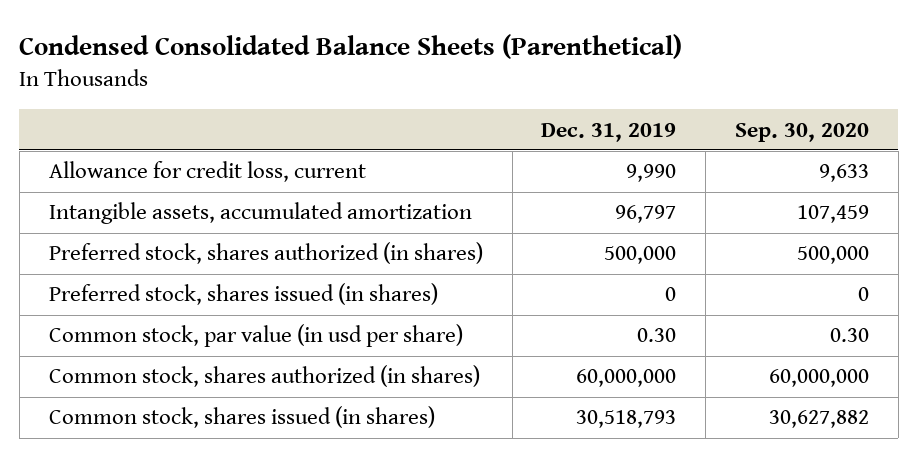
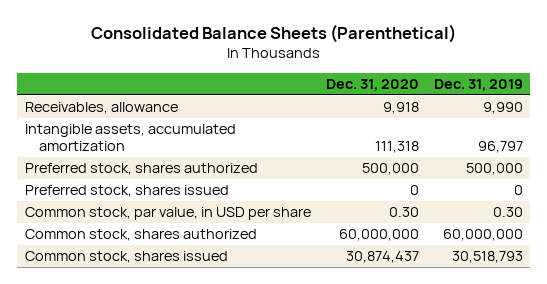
[19,34,683,60] Condensed Consolidated Balance Sheets (Parenthetical) -> [90,24,456,44] Consolidated Balance Sheets (Parenthetical)
[735,122,870,142] Sep. 30, 2020 -> none
none -> [325,78,419,91] Dec. 31, 2020
[48,161,366,183] Allowance for credit loss, current -> [24,102,178,115] Receivables, allowance
[48,242,483,265] Preferred stock, shares authorized (in shares) -> [24,163,258,176] Preferred stock, shares authorized
[48,283,438,306] Preferred stock, shares issued (in shares) -> [24,185,229,198] Preferred stock, shares issued
[48,324,463,348] Common stock, par value (in usd per share) -> [24,207,311,221] Common stock, par value, in USD per share
[48,365,480,388] Common stock, shares authorized (in shares) -> [24,229,257,242] Common stock, shares authorized
[48,406,435,429] Common stock, shares issued (in shares) -> [24,251,228,264] Common stock, shares issued

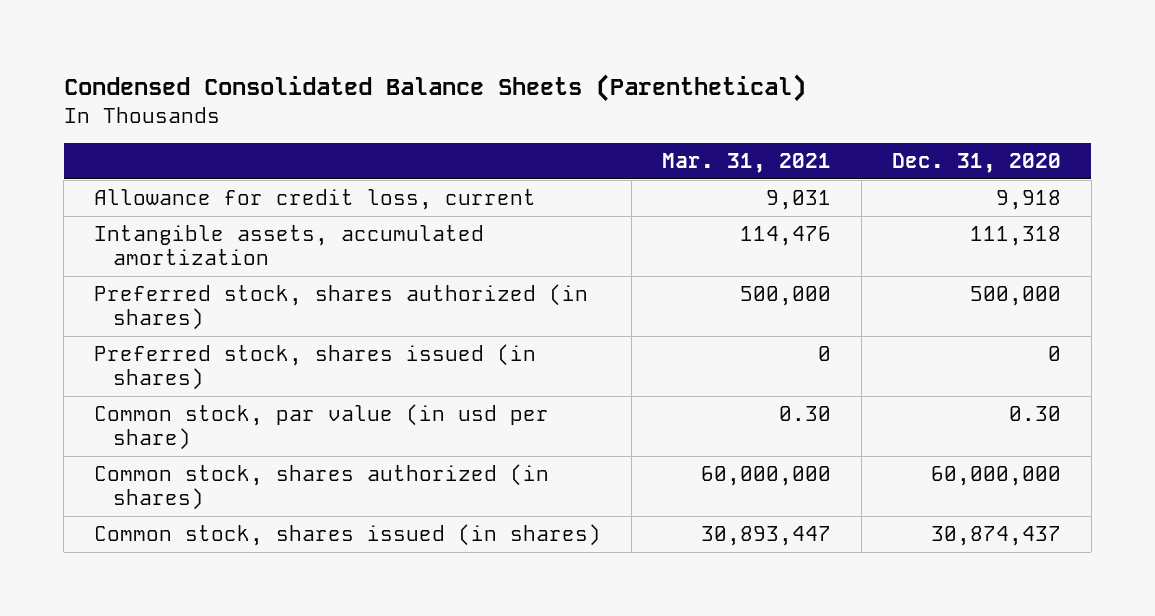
[90,24,456,44] Consolidated Balance Sheets (Parenthetical) -> [63,74,806,103] Condensed Consolidated Balance Sheets (Parenthetical)
[433,78,523,91] Dec. 31, 2019 -> none
none -> [661,152,831,173] Mar. 31, 2021
[24,102,178,115] Receivables, allowance -> [94,189,537,211] Allowance for credit loss, current
[24,163,258,176] Preferred stock, shares authorized -> [94,284,589,330] Preferred stock, shares authorized (in shares)
[24,185,229,198] Preferred stock, shares issued -> [94,344,537,390] Preferred stock, shares issued (in shares)
[24,207,311,221] Common stock, par value, in USD per share -> [94,404,550,450] Common stock, par value (in usd per share)
[24,229,257,242] Common stock, shares authorized -> [94,464,550,510] Common stock, shares authorized (in shares)
[24,251,228,264] Common stock, shares issued -> [94,524,602,547] Common stock, shares issued (in shares)

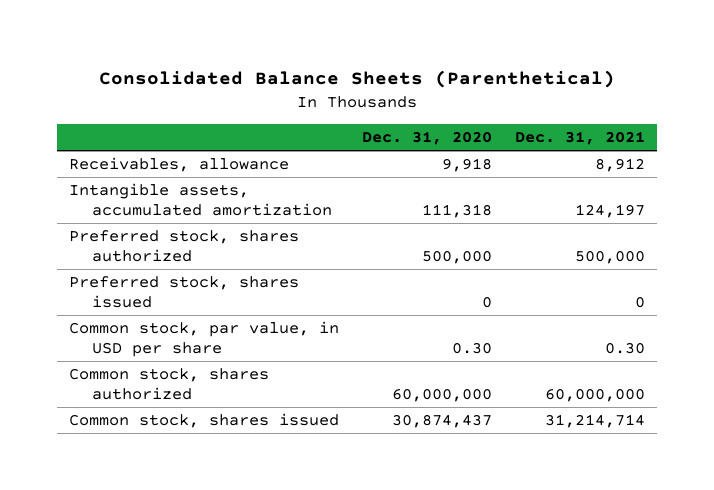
[63,74,806,103] Condensed Consolidated Balance Sheets (Parenthetical) -> [99,69,616,88] Consolidated Balance Sheets (Parenthetical)
[661,152,831,173] Mar. 31, 2021 -> none
none -> [515,131,646,146] Dec. 31, 2021
[94,189,537,211] Allowance for credit loss, current -> [68,157,289,173] Receivables, allowance
[94,284,589,330] Preferred stock, shares authorized (in shares) -> [68,230,299,263] Preferred stock, shares authorized
[94,344,537,390] Preferred stock, shares issued (in shares) -> [68,276,299,309] Preferred stock, shares issued
[94,404,550,450] Common stock, par value (in usd per share) -> [68,321,339,358] Common stock, par value, in USD per share
[94,464,550,510] Common stock, shares authorized (in shares) -> [68,368,269,401] Common stock, shares authorized
[94,524,602,547] Common stock, shares issued (in shares) -> [68,413,339,429] Common stock, shares issued

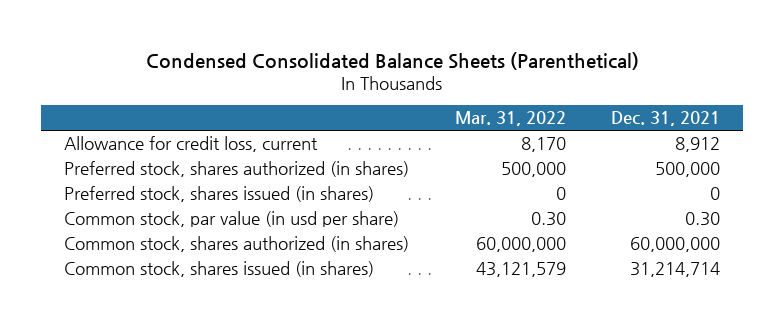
[99,69,616,88] Consolidated Balance Sheets (Parenthetical) -> [146,51,640,70] Condensed Consolidated Balance Sheets (Parenthetical)
[362,131,493,146] Dec. 31, 2020 -> none
none -> [454,111,566,127] Mar. 31, 2022
[68,183,332,217] Intangible assets, accumulated amortization -> none
[68,157,289,173] Receivables, allowance -> [64,136,319,153] Allowance for credit loss, current
[68,230,299,263] Preferred stock, shares authorized -> [64,161,410,178] Preferred stock, shares authorized (in shares)
[68,276,299,309] Preferred stock, shares issued -> [64,186,375,203] Preferred stock, shares issued (in shares)
[68,321,339,358] Common stock, par value, in USD per share -> [64,211,400,228] Common stock, par value (in usd per share)
[68,368,269,401] Common stock, shares authorized -> [64,236,410,253] Common stock, shares authorized (in shares)
[68,413,339,429] Common stock, shares issued -> [64,261,375,278] Common stock, shares issued (in shares)

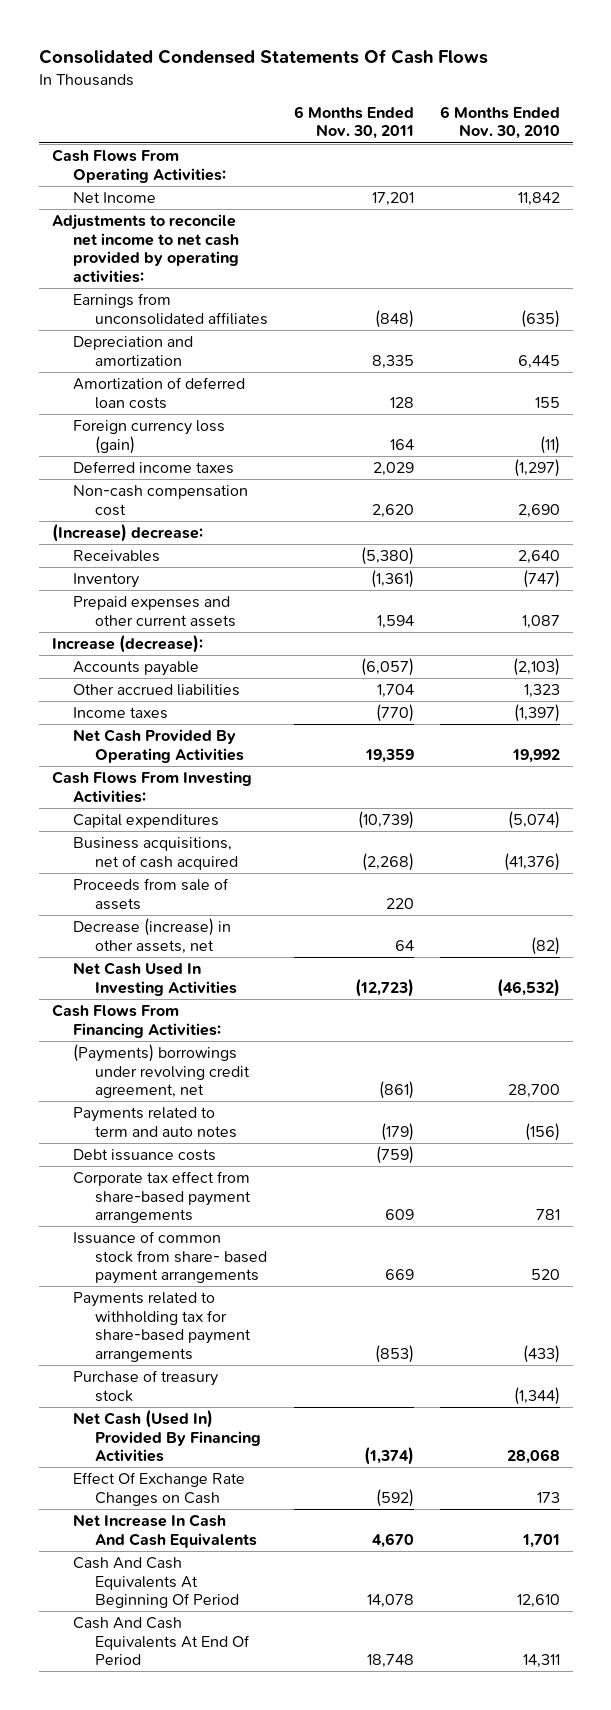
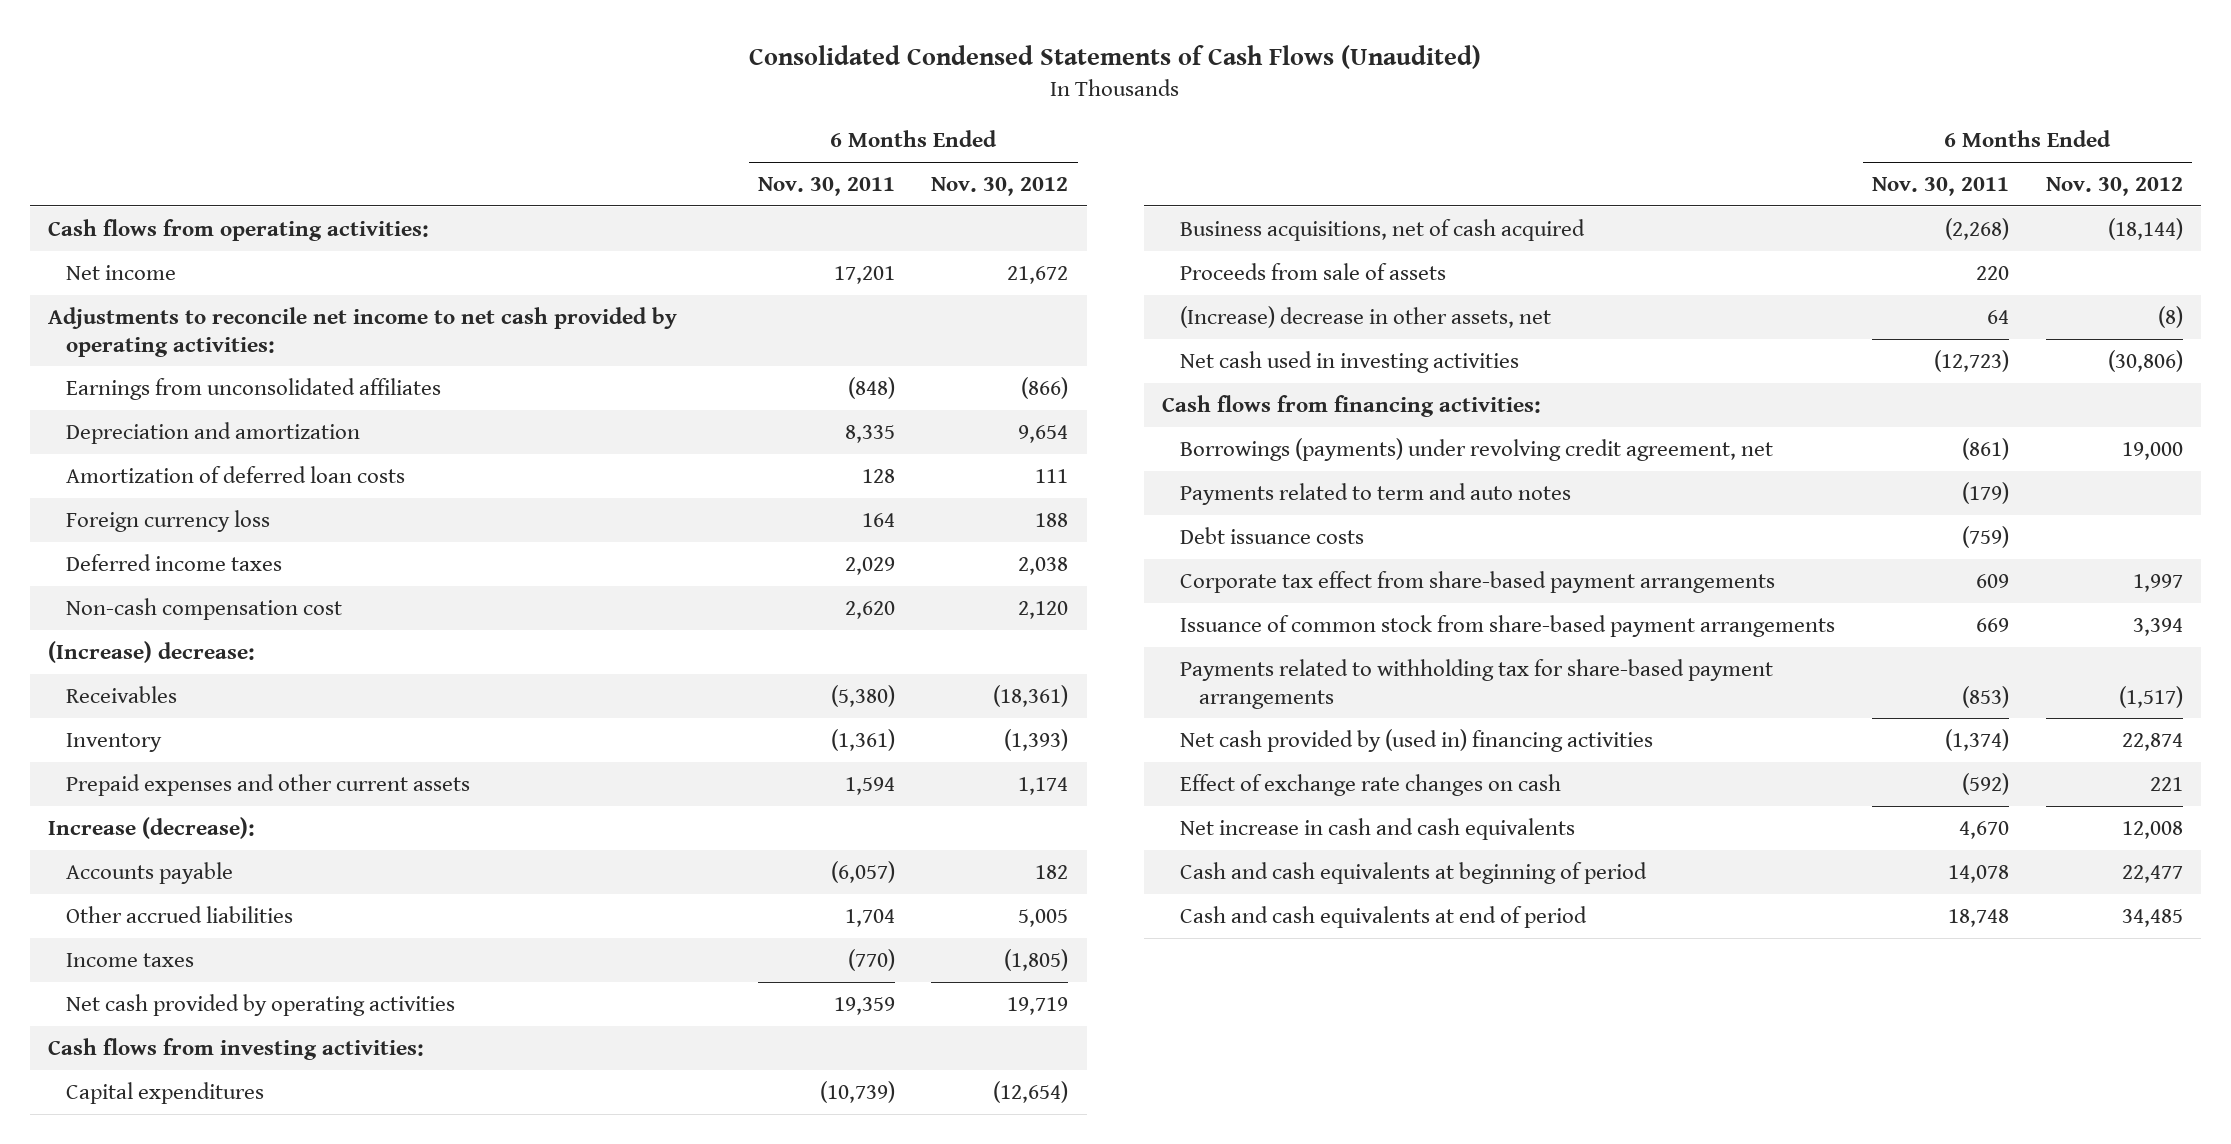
[38,49,488,65] Consolidated Condensed Statements Of Cash Flows -> [749,44,1482,69] Consolidated Condensed Statements of Cash Flows (Unaudited)
[439,105,560,140] 6 Months Ended Nov. 30, 2010 -> none
none -> [931,176,1069,196] Nov. 30, 2012
[51,148,227,183] Cash Flows From Operating Activities: -> [47,218,429,241] Cash flows from operating activities:
[73,191,157,203] Net Income -> [66,264,177,280] Net income
[73,419,226,454] Foreign currency loss (gain) -> [66,509,271,532] Foreign currency loss
[73,728,244,763] Net Cash Provided By Operating Activities -> [66,993,456,1016] Net cash provided by operating activities
[51,770,252,803] Cash Flows From Investing Activities: -> [47,1037,424,1060] Cash flows from investing activities:
[73,917,232,954] Decrease (increase) in other assets, net -> [1180,305,1552,328] (Increase) decrease in other assets, net
[73,961,237,996] Net Cash Used In Investing Activities -> [1180,350,1520,373] Net cash used in investing activities
[51,1003,222,1038] Cash Flows From Financing Activities: -> [1162,394,1542,417] Cash flows from financing activities:
[73,1043,250,1099] (Payments) borrowings under revolving credit agreement, net -> [1180,437,1774,461] Borrowings (payments) under revolving credit agreement, net
[73,1230,267,1285] Issuance of common stock from share- based payment arrangements -> [1180,614,1836,637] Issuance of common stock from share-based payment arrangements
[73,1369,219,1402] Purchase of treasury stock -> none
[73,1409,261,1463] Net Cash (Used In) Provided By Financing Activities -> [1180,728,1654,752] Net cash provided by (used in) financing activities
[73,1471,246,1506] Effect Of Exchange Rate Changes on Cash -> [1180,773,1562,796] Effect of exchange rate changes on cash
[73,1513,257,1548] Net Increase In Cash And Cash Equivalents -> [1180,817,1576,840] Net increase in cash and cash equivalents
[73,1556,239,1609] Cash And Cash Equivalents At Beginning Of Period -> [1180,861,1648,884] Cash and cash equivalents at beginning of period
[73,1616,250,1666] Cash And Cash Equivalents At End Of Period -> [1180,905,1588,928] Cash and cash equivalents at end of period

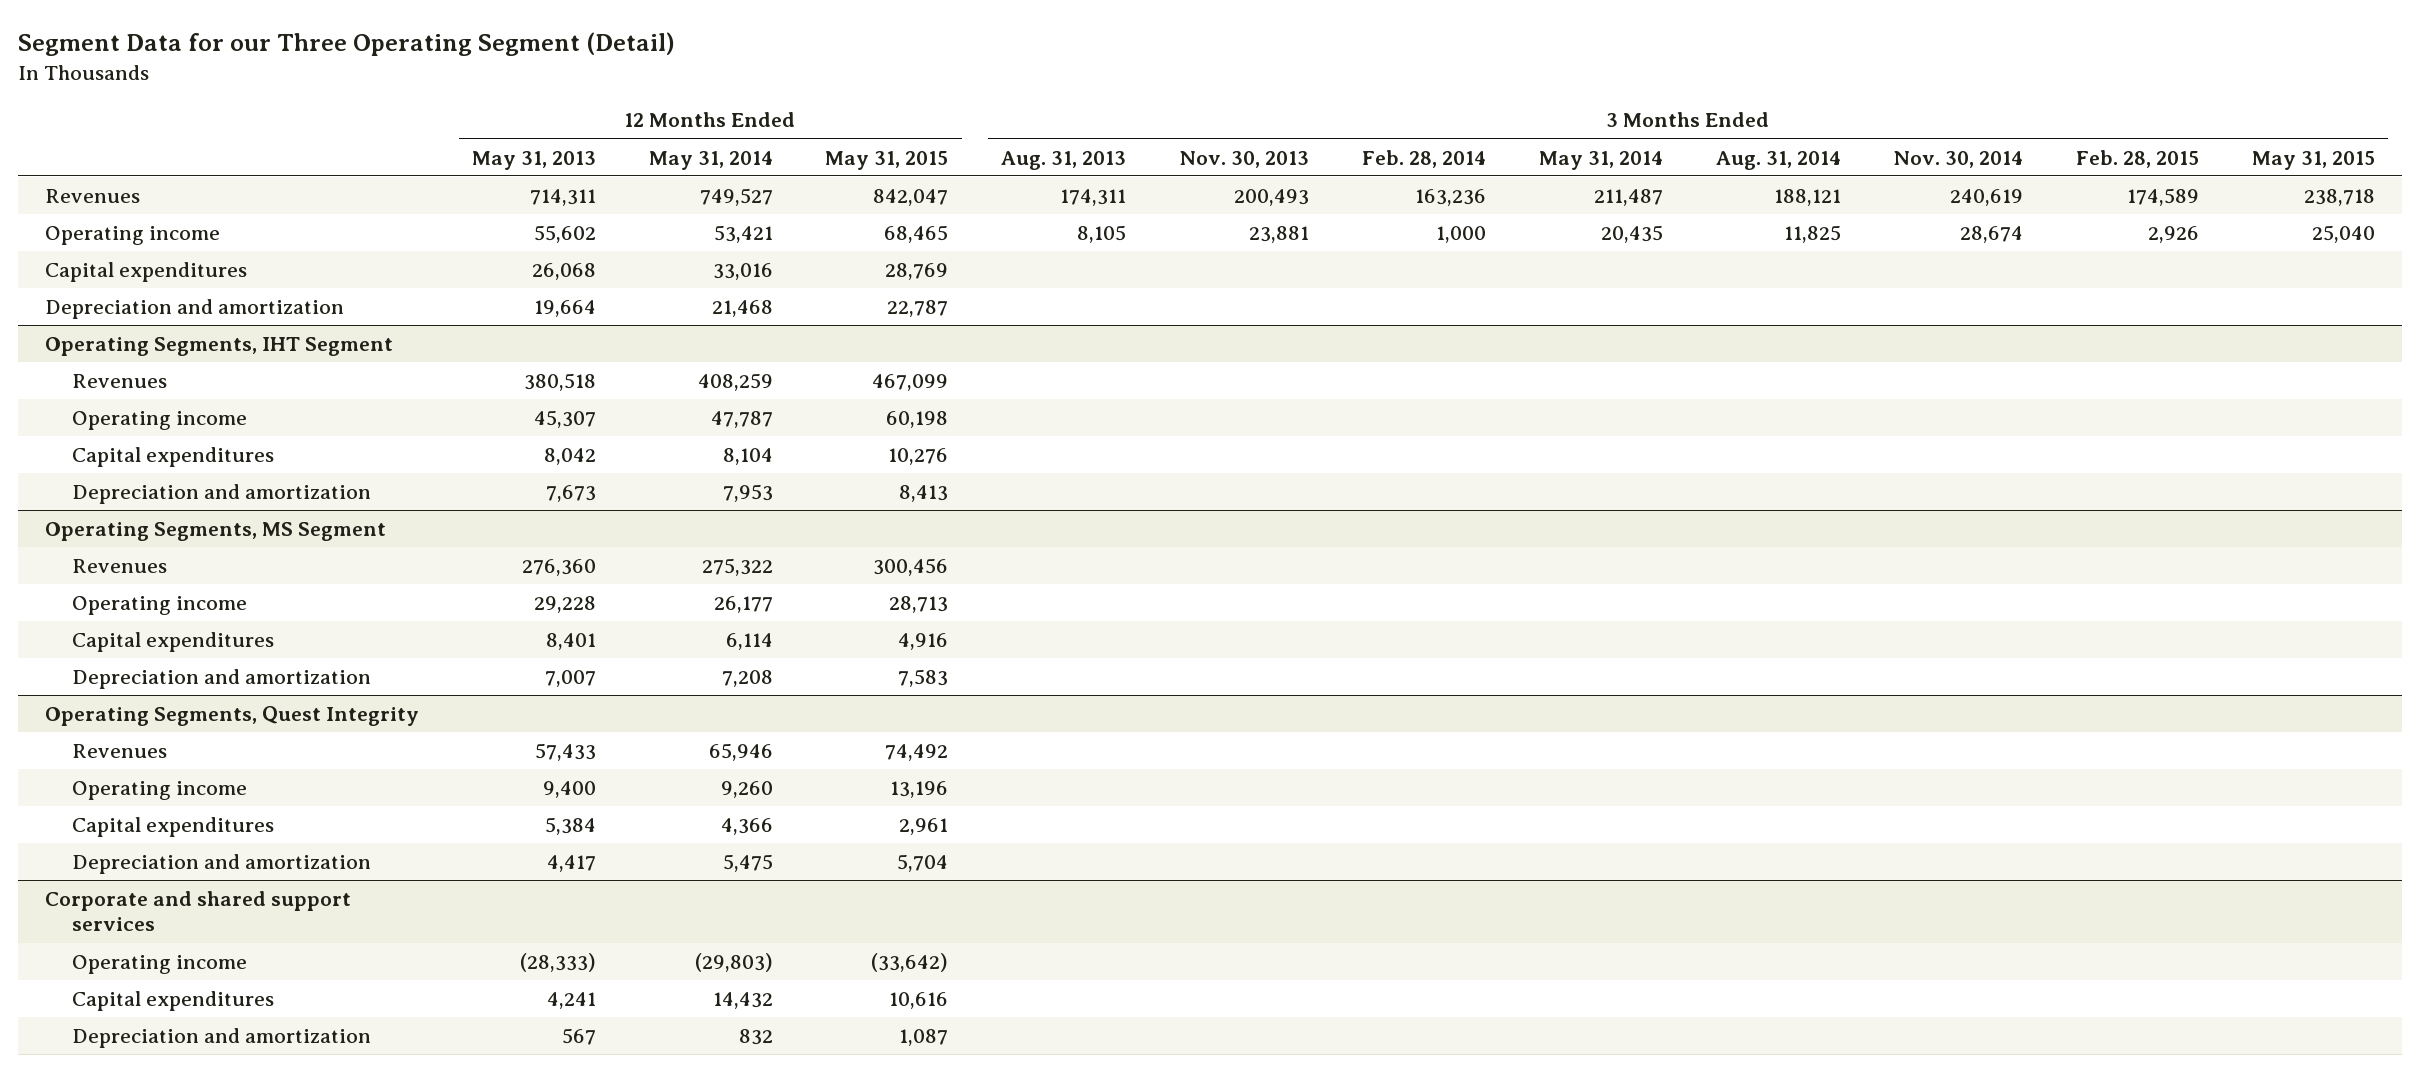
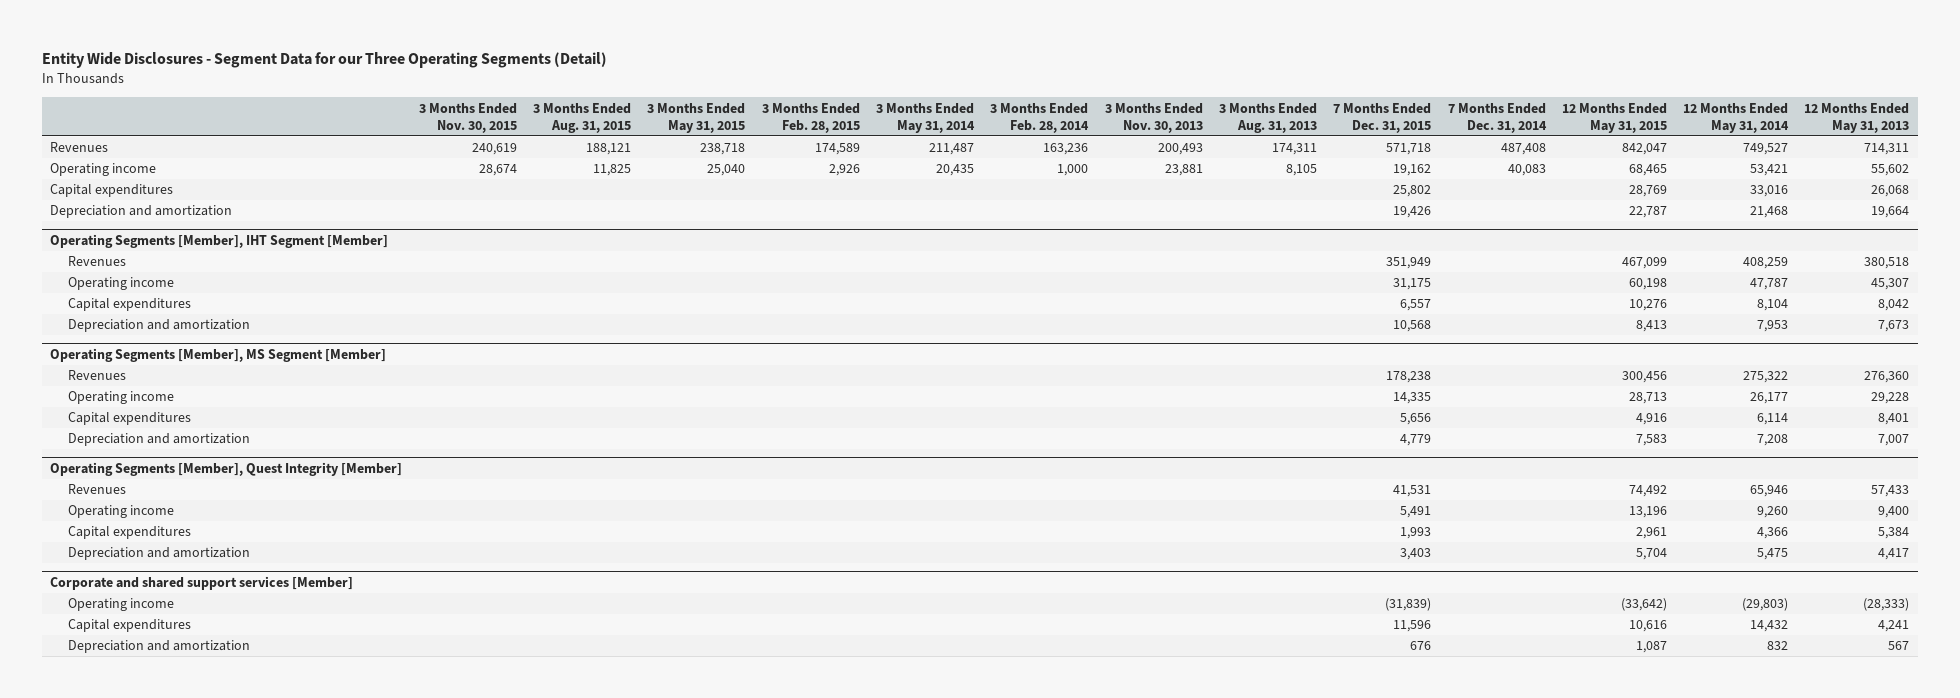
[18,32,676,57] Segment Data for our Three Operating Segment (Detail) -> [42,52,608,69] Entity Wide Disclosures - Segment Data for our Three Operating Segments (Detail)
[1715,150,1841,170] Aug. 31, 2014 -> none
[1893,150,2024,168] Nov. 30, 2014 -> none
none -> [418,102,517,133] 3 Months Ended Nov. 30, 2015
none -> [533,102,632,133] 3 Months Ended Aug. 31, 2015
none -> [1333,102,1432,133] 7 Months Ended Dec. 31, 2015
none -> [1447,102,1547,133] 7 Months Ended Dec. 31, 2014
[44,337,393,357] Operating Segments, IHT Segment -> [50,233,389,248] Operating Segments [Member], IHT Segment [Member]
[44,522,386,542] Operating Segments, MS Segment -> [50,347,387,362] Operating Segments [Member], MS Segment [Member]
[44,706,419,727] Operating Segments, Quest Integrity -> [50,461,403,476] Operating Segments [Member], Quest Integrity [Member]
[44,891,351,932] Corporate and shared support services -> [50,575,354,590] Corporate and shared support services [Member]

